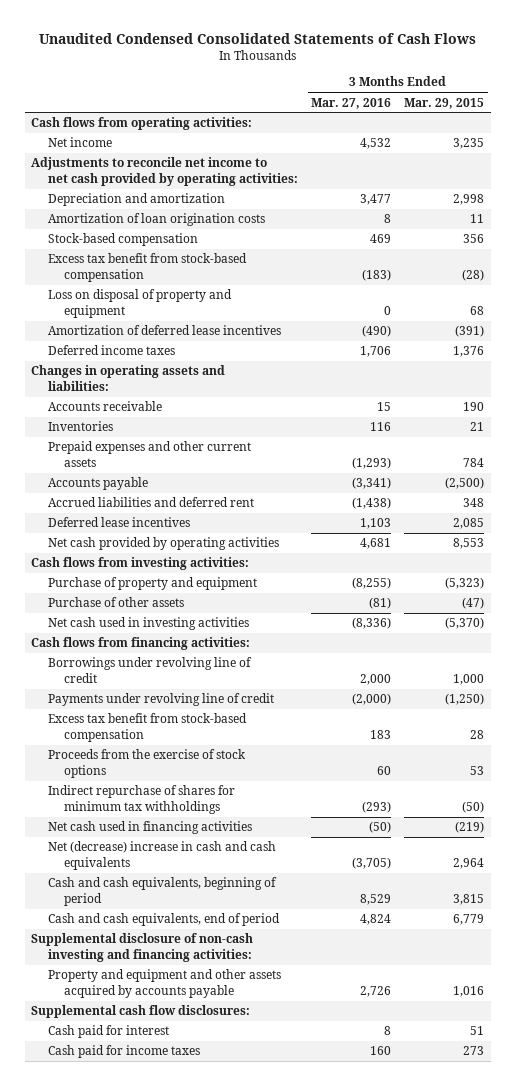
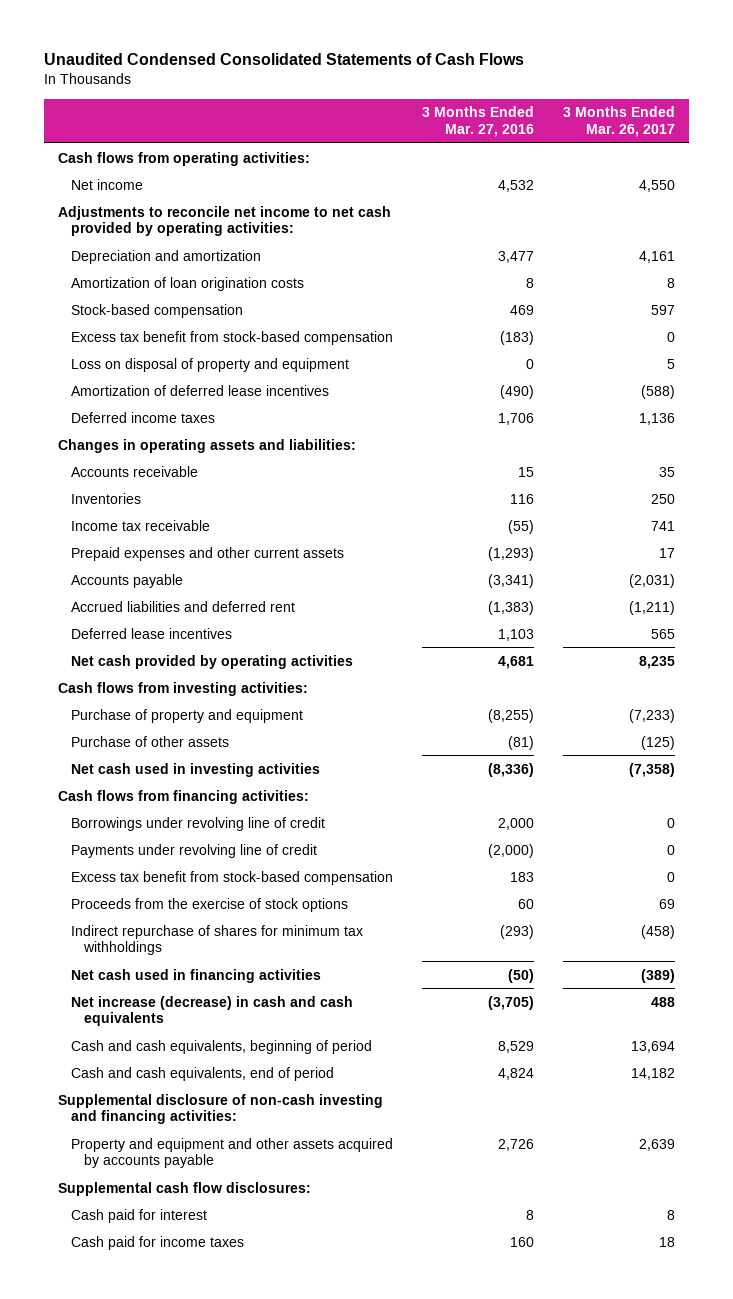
[404,97,485,109] Mar. 29, 2015 -> none
none -> [562,106,675,137] 3 Months Ended Mar. 26, 2017
none -> [70,519,210,531] Income tax receivable
[351,497,391,510] (1,438) -> [487,600,534,615] (1,383)
[47,841,276,870] Net (decrease) increase in cash and cash equivalents -> [70,995,353,1027] Net increase (decrease) in cash and cash equivalents

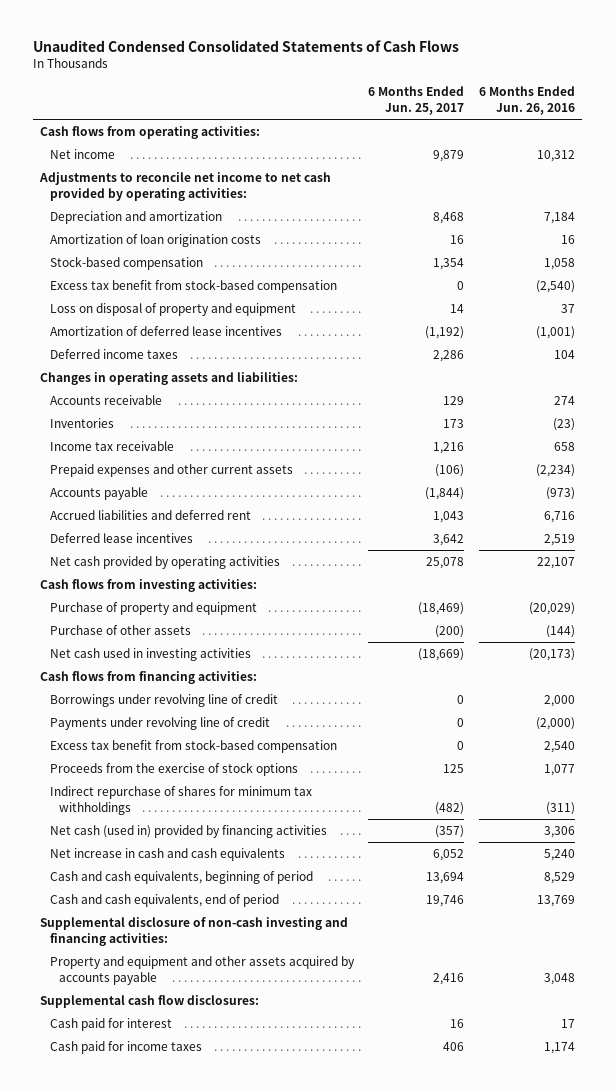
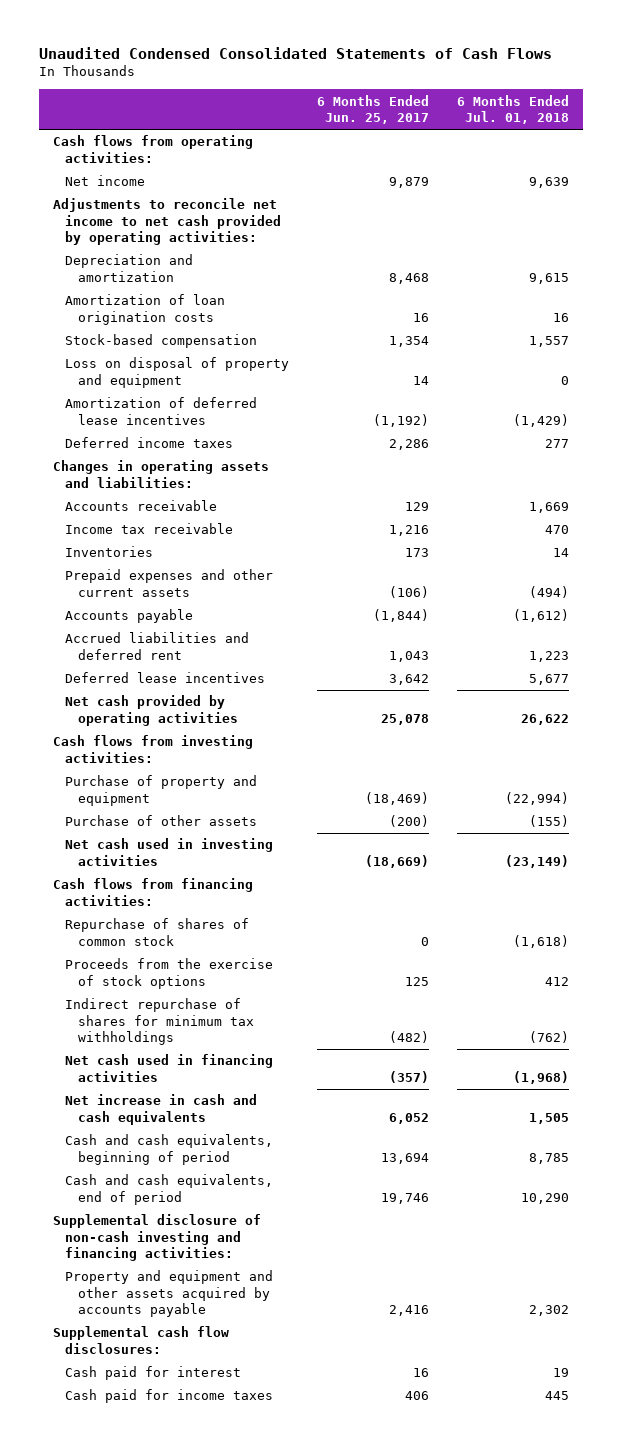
[478,86,575,115] 6 Months Ended Jun. 26, 2016 -> none
none -> [456,94,569,125] 6 Months Ended Jul. 01, 2018
[49,279,337,294] Excess tax benefit from stock-based compensation -> none
[49,418,114,429] Inventories -> [65,546,154,558] Inventories
[49,694,278,708] Borrowings under revolving line of credit -> none
[49,717,270,731] Payments under revolving line of credit -> none
[49,739,337,754] Excess tax benefit from stock-based compensation -> none
none -> [65,918,250,946] Repurchase of shares of common stock
[49,825,327,839] Net cash (used in) provided by financing activities -> [65,1054,274,1082] Net cash used in financing activities

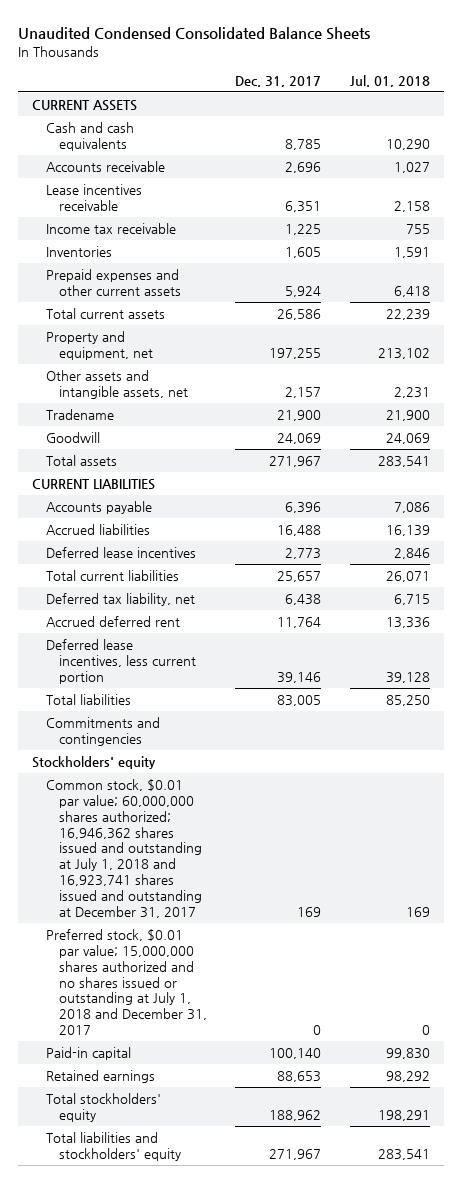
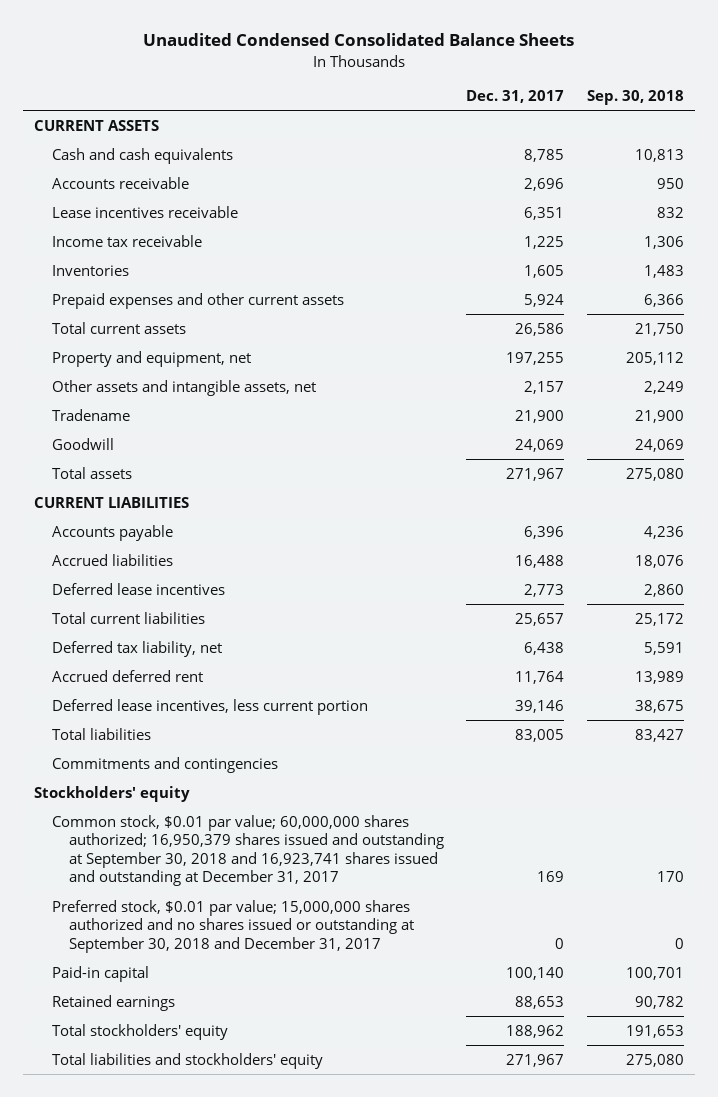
[350,74,431,87] Jul. 01, 2018 -> none
none -> [586,90,684,106] Sep. 30, 2018
[45,779,202,918] Common stock, $0.01 par value; 60,000,000 shares authorized; 16,946,362 shares issued and outstanding at July 1, 2018 and 16,923,741 shares issued and outstanding at December 31, 2017 -> [51,814,445,887] Common stock, $0.01 par value; 60,000,000 shares authorized; 16,950,379 shares issued and outstanding at September 30, 2018 and 16,923,741 shares issued and outstanding at December 31, 2017
[45,929,207,1036] Preferred stock, $0.01 par value; 15,000,000 shares authorized and no shares issued or outstanding at July 1, 2018 and December 31, 2017 -> [51,899,415,953] Preferred stock, $0.01 par value; 15,000,000 shares authorized and no shares issued or outstanding at September 30, 2018 and December 31, 2017

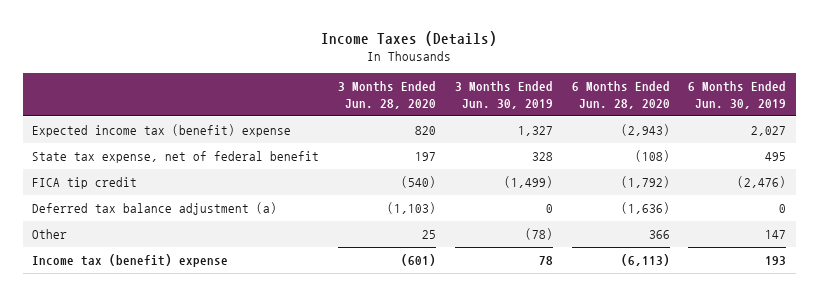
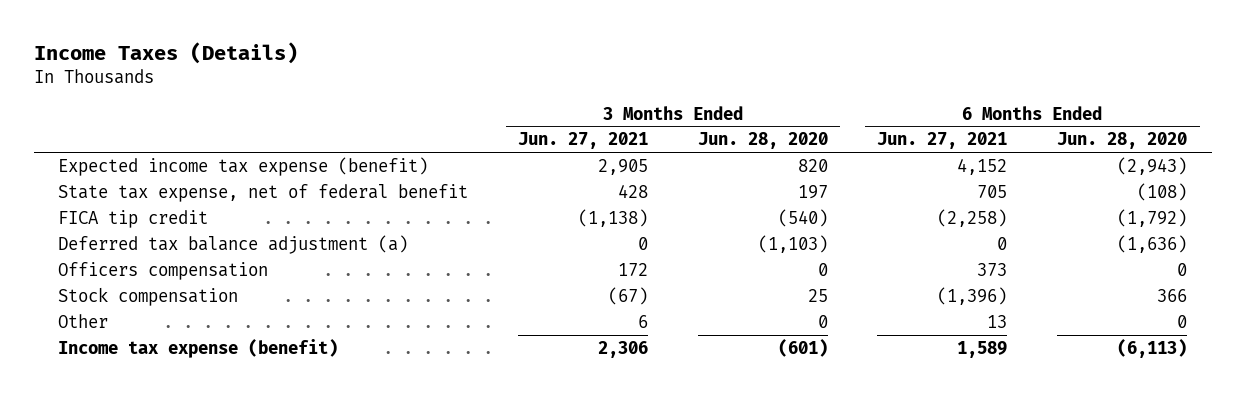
[454,81,553,109] 3 Months Ended Jun. 30, 2019 -> none
[688,81,787,109] 6 Months Ended Jun. 30, 2019 -> none
none -> [518,132,649,150] Jun. 27, 2021
none -> [877,132,1008,150] Jun. 27, 2021
[31,124,291,138] Expected income tax (benefit) expense -> [58,156,429,176] Expected income tax expense (benefit)
none -> [58,261,269,280] Officers compensation
none -> [58,286,239,306] Stock compensation
[421,230,436,240] 25 -> [817,314,828,328] 0
[648,230,670,240] 366 -> [1177,314,1188,328] 0
[31,254,228,268] Income tax (benefit) expense -> [58,338,339,358] Income tax expense (benefit)

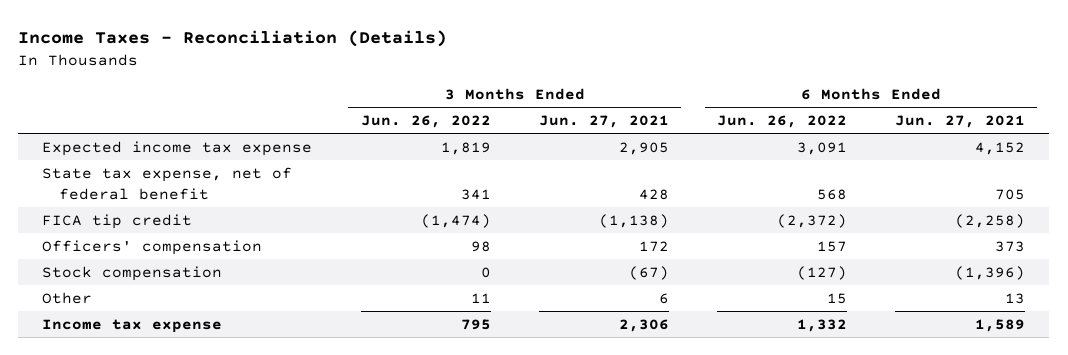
[33,42,298,65] Income Taxes (Details) -> [18,30,448,48] Income Taxes - Reconciliation (Details)
[697,132,828,150] Jun. 28, 2020 -> none
[1057,132,1188,150] Jun. 28, 2020 -> none
none -> [360,114,491,128] Jun. 26, 2022
none -> [717,114,848,128] Jun. 26, 2022
[58,156,429,176] Expected income tax expense (benefit) -> [42,140,313,156] Expected income tax expense
[58,234,409,254] Deferred tax balance adjustment (a) -> none
[58,261,269,280] Officers compensation -> [42,239,263,255] Officers' compensation
[58,338,339,358] Income tax expense (benefit) -> [42,318,223,333] Income tax expense

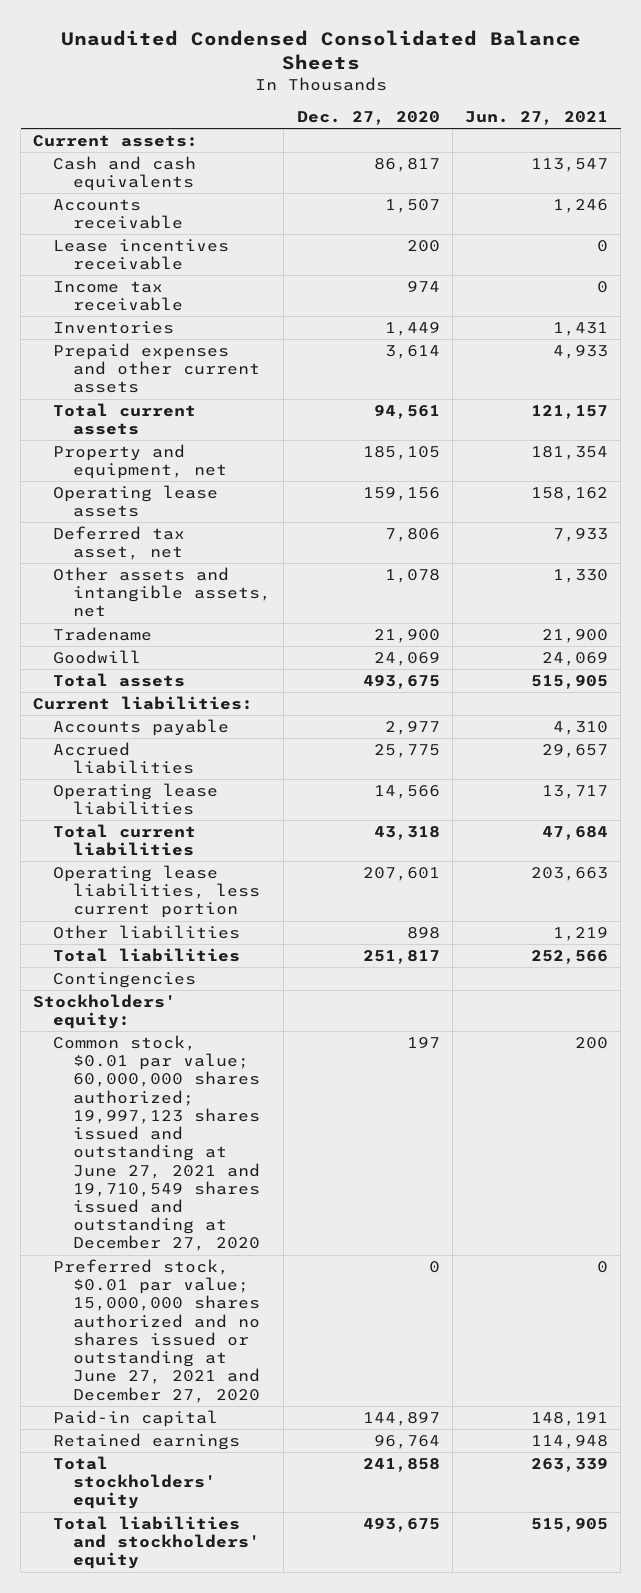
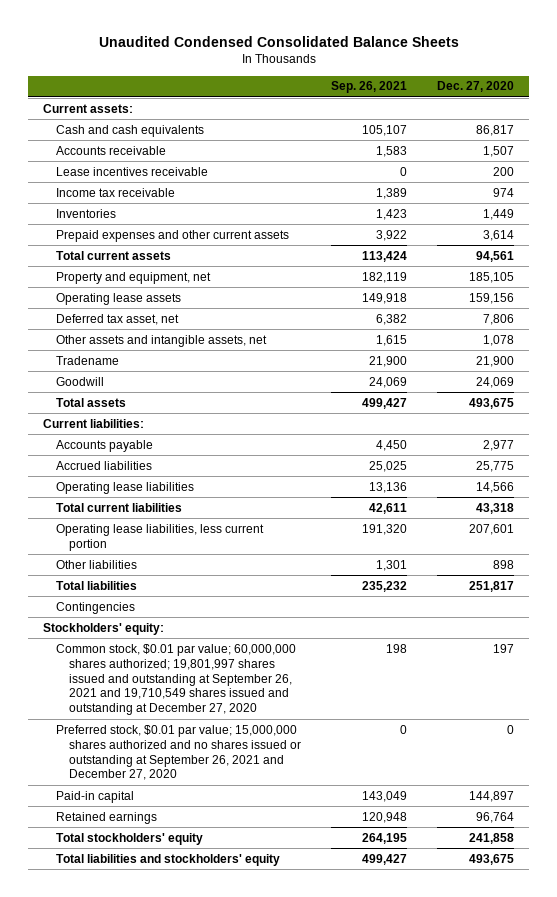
[465,111,609,126] Jun. 27, 2021 -> none
none -> [331,81,408,94] Sep. 26, 2021
[53,1034,261,1252] Common stock, $0.01 par value; 60,000,000 shares authorized; 19,997,123 shares issued and outstanding at June 27, 2021 and 19,710,549 shares issued and outstanding at December 27, 2020 -> [56,643,297,716] Common stock, $0.01 par value; 60,000,000 shares authorized; 19,801,997 shares issued and outstanding at September 26, 2021 and 19,710,549 shares issued and outstanding at December 27, 2020
[53,1258,261,1403] Preferred stock, $0.01 par value; 15,000,000 shares authorized and no shares issued or outstanding at June 27, 2021 and December 27, 2020 -> [56,724,301,781] Preferred stock, $0.01 par value; 15,000,000 shares authorized and no shares issued or outstanding at September 26, 2021 and December 27, 2020

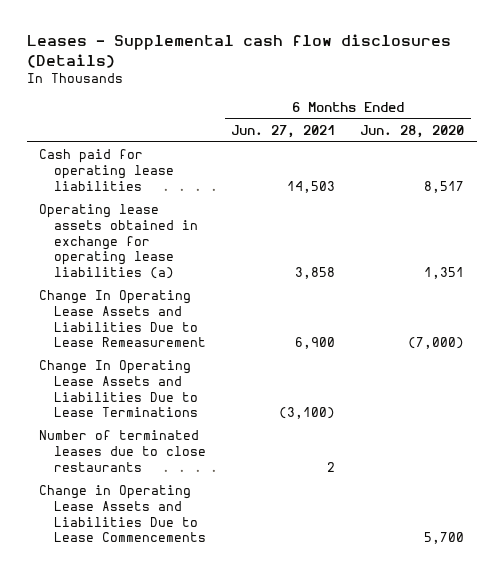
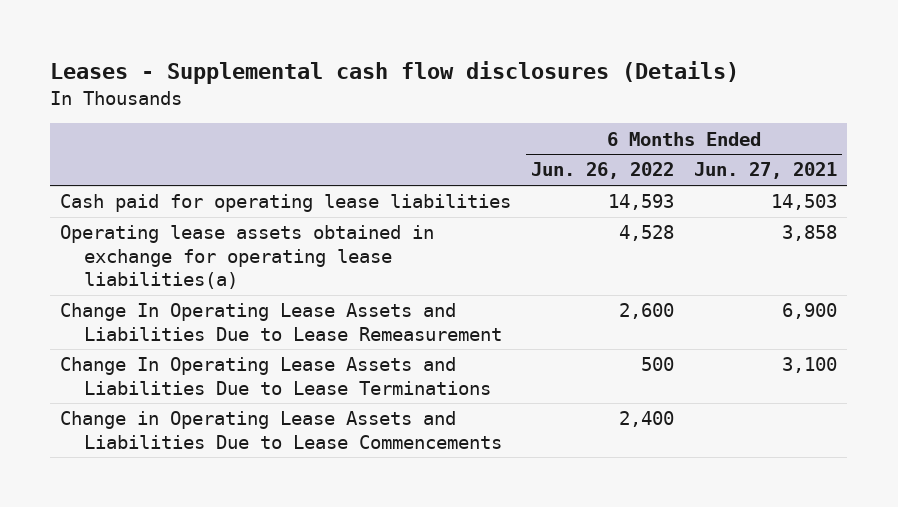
[360,125,465,139] Jun. 28, 2020 -> none
none -> [531,162,675,180] Jun. 26, 2022
[39,204,198,280] Operating lease assets obtained in exchange for operating lease liabilities (a) -> [60,225,435,290] Operating lease assets obtained in exchange for operating lease liabilities(a)
[39,430,206,472] Number of terminated leases due to close restaurants -> none
[279,407,336,420] (3,100) -> [782,357,838,374] 3,100

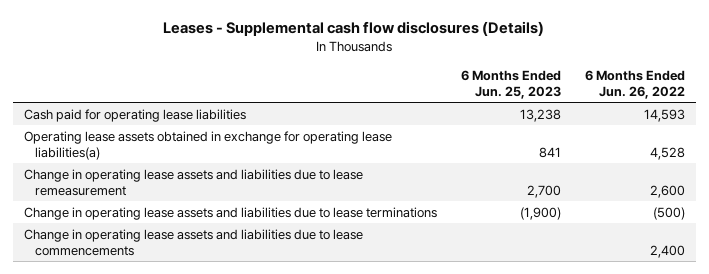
[694,162,838,180] Jun. 27, 2021 -> none
none -> [460,69,561,100] 6 Months Ended Jun. 25, 2023
[60,303,502,341] Change In Operating Lease Assets and Liabilities Due to Lease Remeasurement -> [24,168,364,196] Change in operating lease assets and liabilities due to lease remeasurement
[60,357,491,395] Change In Operating Lease Assets and Liabilities Due to Lease Terminations -> [24,206,438,220] Change in operating lease assets and liabilities due to lease terminations
[641,357,675,372] 500 -> [652,206,685,220] (500)
[60,411,502,449] Change in Operating Lease Assets and Liabilities Due to Lease Commencements -> [24,228,364,256] Change in operating lease assets and liabilities due to lease commencements

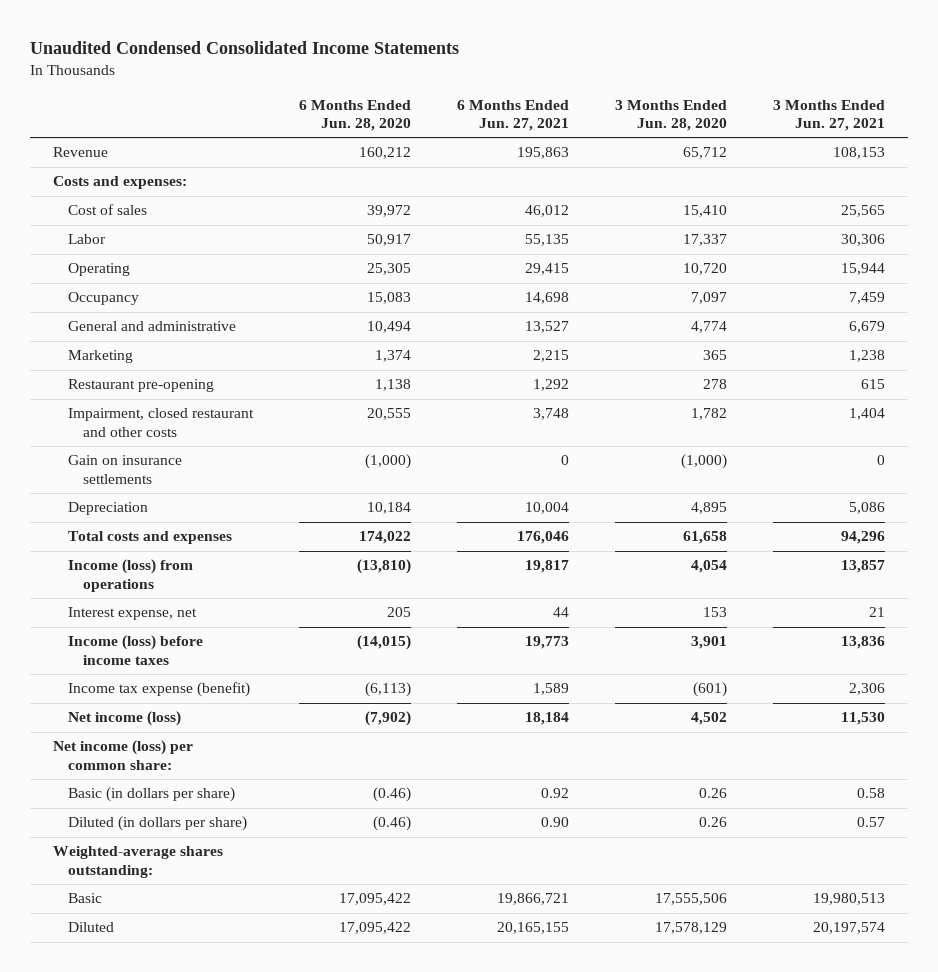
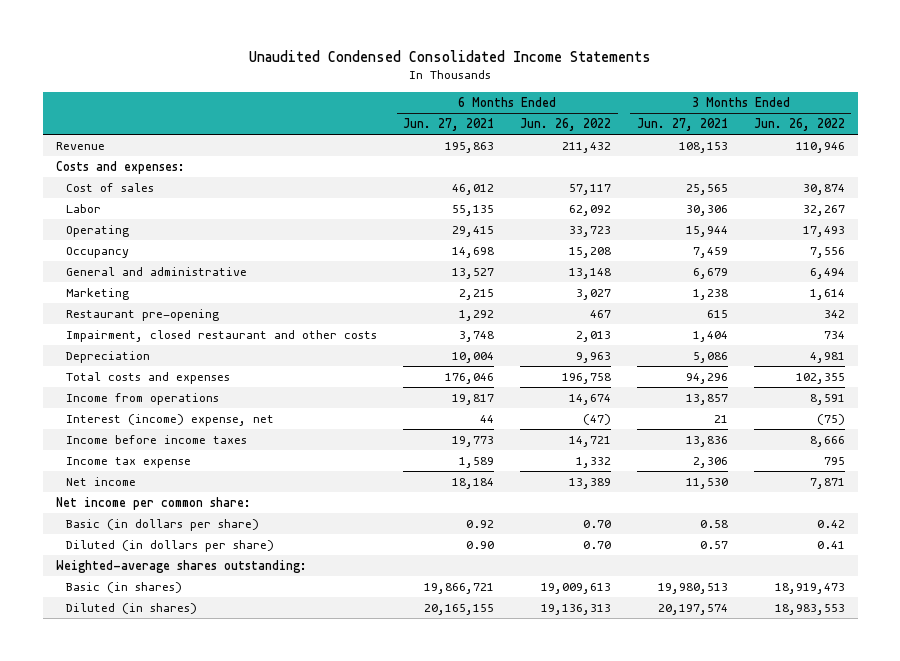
[298,99,411,132] 6 Months Ended Jun. 28, 2020 -> none
[614,99,727,132] 3 Months Ended Jun. 28, 2020 -> none
none -> [520,118,612,132] Jun. 26, 2022
none -> [753,118,845,132] Jun. 26, 2022
[68,455,183,484] Gain on insurance settlements -> none
[68,559,194,592] Income (loss) from operations -> [66,392,220,405] Income from operations
[68,607,198,621] Interest expense, net -> [66,413,275,426] Interest (income) expense, net
[68,635,204,665] Income (loss) before income taxes -> [66,434,248,444] Income before income taxes
[68,682,251,698] Income tax expense (benefit) -> [66,456,192,468] Income tax expense
[68,711,182,727] Net income (loss) -> [66,476,137,486] Net income
[53,740,194,770] Net income (loss) per common share: -> [55,496,251,510] Net income per common share:
[68,893,103,904] Basic -> [66,581,183,593] Basic (in shares)
[68,922,115,933] Diluted -> [66,602,198,614] Diluted (in shares)

